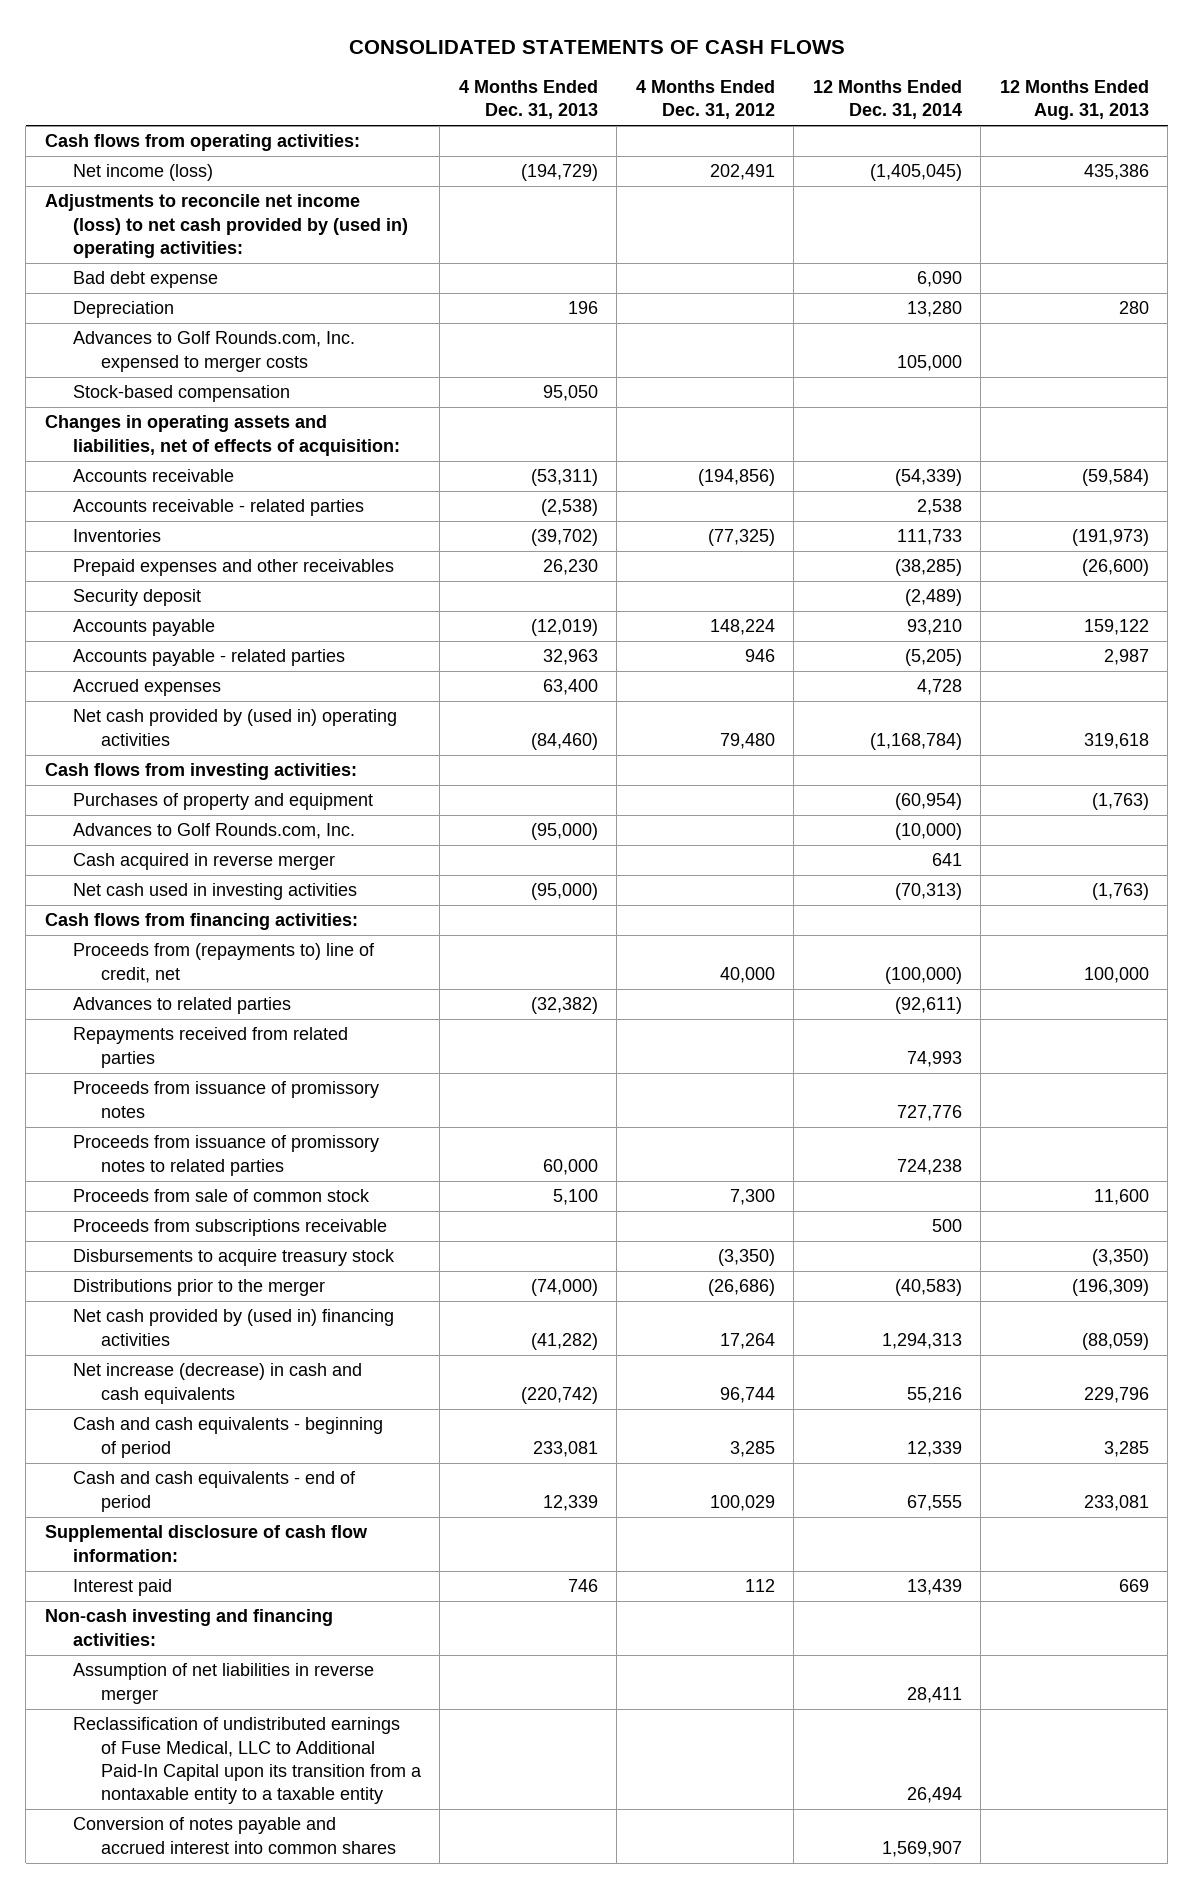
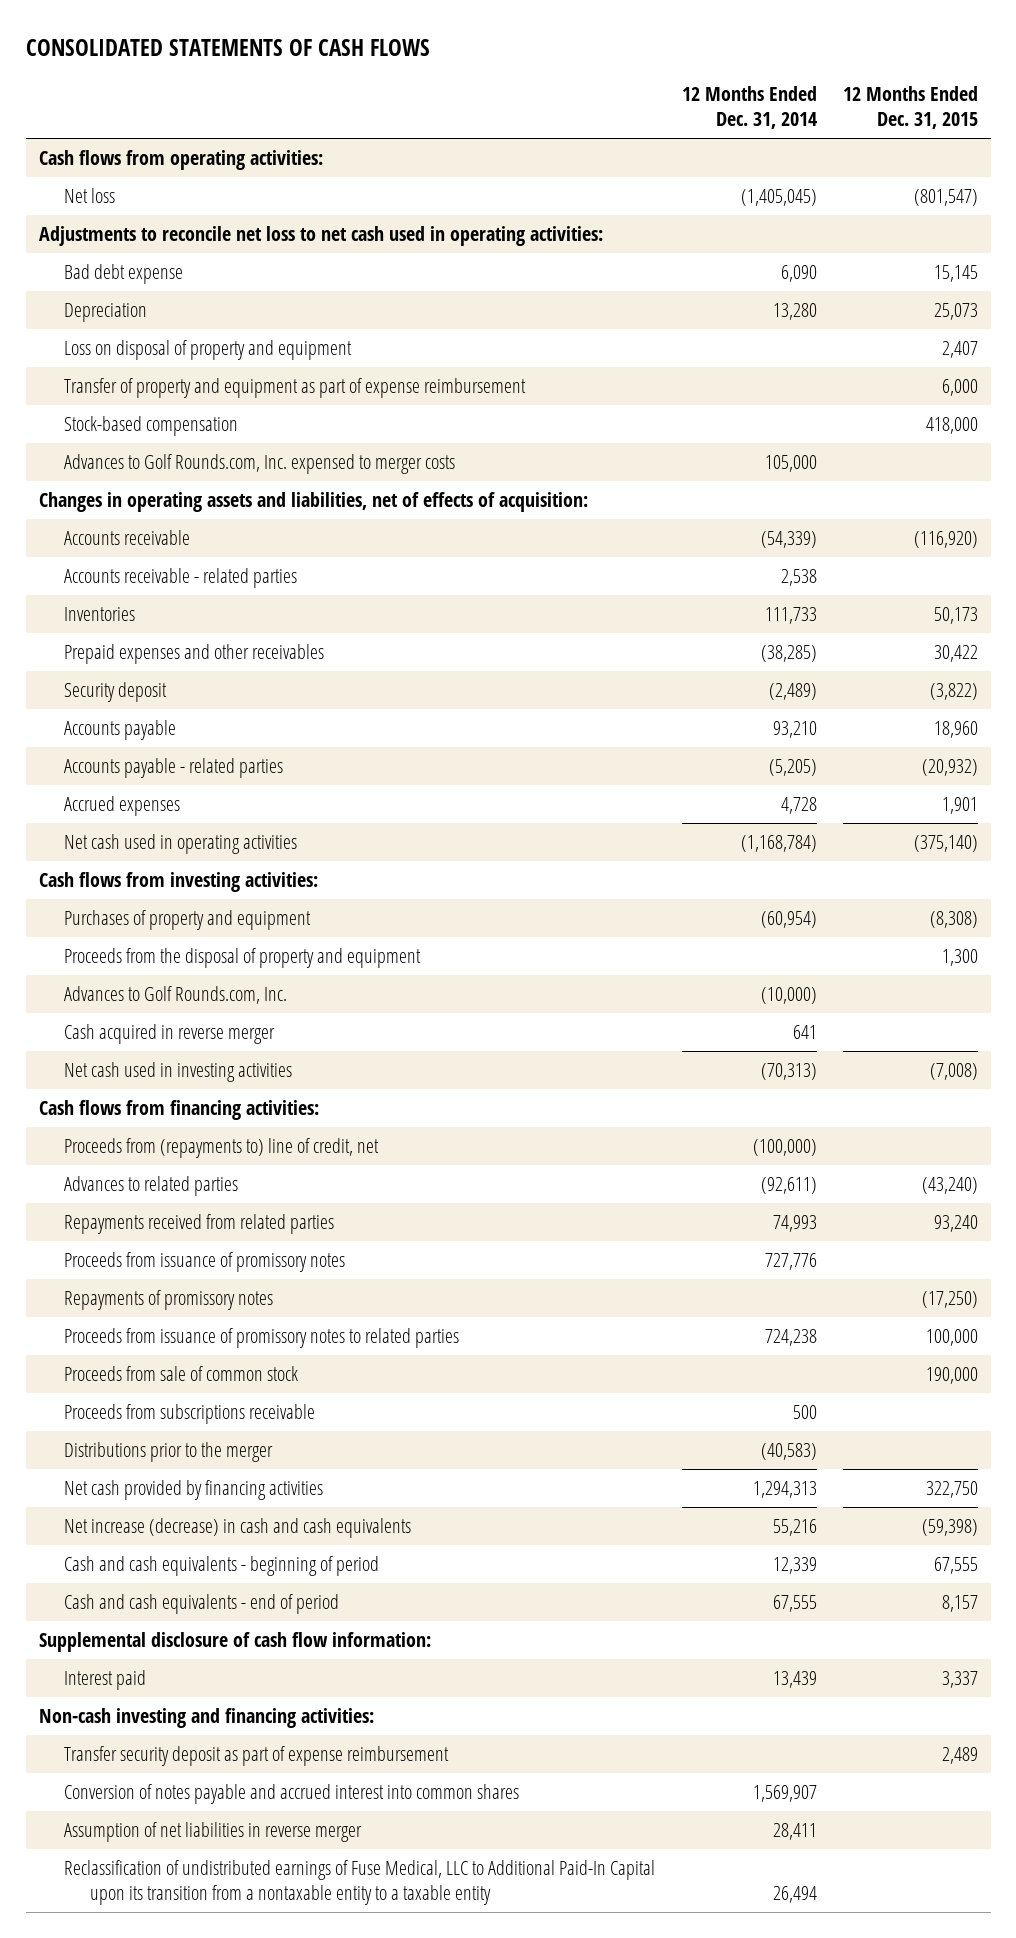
[458,80,598,120] 4 Months Ended Dec. 31, 2013 -> none
[635,80,775,120] 4 Months Ended Dec. 31, 2012 -> none
[999,80,1149,121] 12 Months Ended Aug. 31, 2013 -> none
none -> [842,86,978,130] 12 Months Ended Dec. 31, 2015
[72,164,213,182] Net income (loss) -> [64,187,116,203] Net loss
[44,194,408,258] Adjustments to reconcile net income (loss) to net cash provided by (used in) operating activities: -> [38,225,603,246] Adjustments to reconcile net loss to net cash used in operating activities:
none -> [64,339,353,360] Loss on disposal of property and equipment
none -> [64,377,527,398] Transfer of property and equipment as part of expense reimbursement
[72,331,355,372] Advances to Golf Rounds.com, Inc. expensed to merger costs -> [64,453,456,474] Advances to Golf Rounds.com, Inc. expensed to merger costs
[72,709,397,746] Net cash provided by (used in) operating activities -> [64,833,298,854] Net cash used in operating activities
none -> [64,947,422,968] Proceeds from the disposal of property and equipment
none -> [64,1289,274,1310] Repayments of promissory notes
[72,1249,395,1267] Disbursements to acquire treasury stock -> none
[72,1309,394,1346] Net cash provided by (used in) financing activities -> [64,1479,324,1500] Net cash provided by financing activities
none -> [64,1745,450,1766] Transfer security deposit as part of expense reimbursement
[72,1817,396,1854] Conversion of notes payable and accrued interest into common shares -> [64,1783,520,1804] Conversion of notes payable and accrued interest into common shares

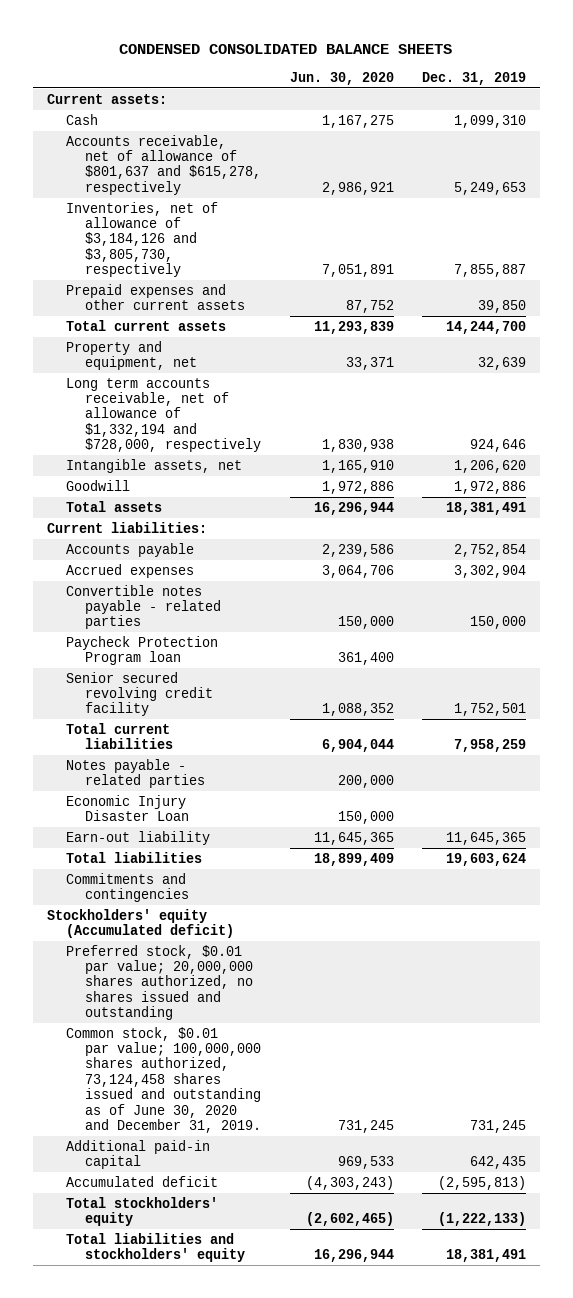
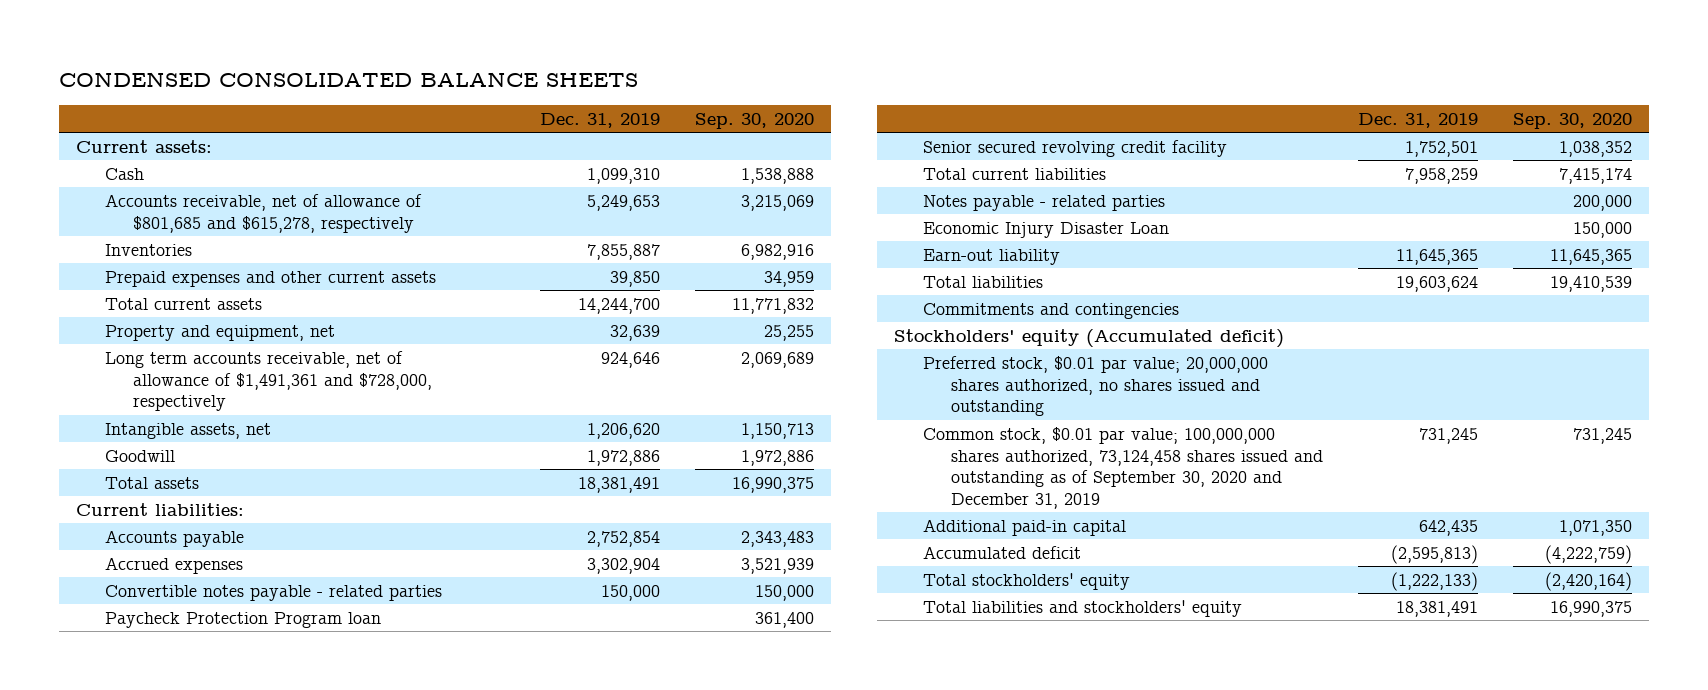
[289,71,394,85] Jun. 30, 2020 -> none
none -> [694,112,814,129] Sep. 30, 2020
[66,134,262,195] Accounts receivable, net of allowance of $801,637 and $615,278, respectively -> [104,193,422,233] Accounts receivable, net of allowance of $801,685 and $615,278, respectively
[66,201,219,278] Inventories, net of allowance of $3,184,126 and $3,805,730, respectively -> [104,243,192,256] Inventories
[66,377,262,453] Long term accounts receivable, net of allowance of $1,332,194 and $728,000, respectively -> [104,350,433,412] Long term accounts receivable, net of allowance of $1,491,361 and $728,000, respectively
[66,1026,262,1133] Common stock, $0.01 par value; 100,000,000 shares authorized, 73,124,458 shares issued and outstanding as of June 30, 2020 and December 31, 2019. -> [922,426,1324,509] Common stock, $0.01 par value; 100,000,000 shares authorized, 73,124,458 shares issued and outstanding as of September 30, 2020 and December 31, 2019

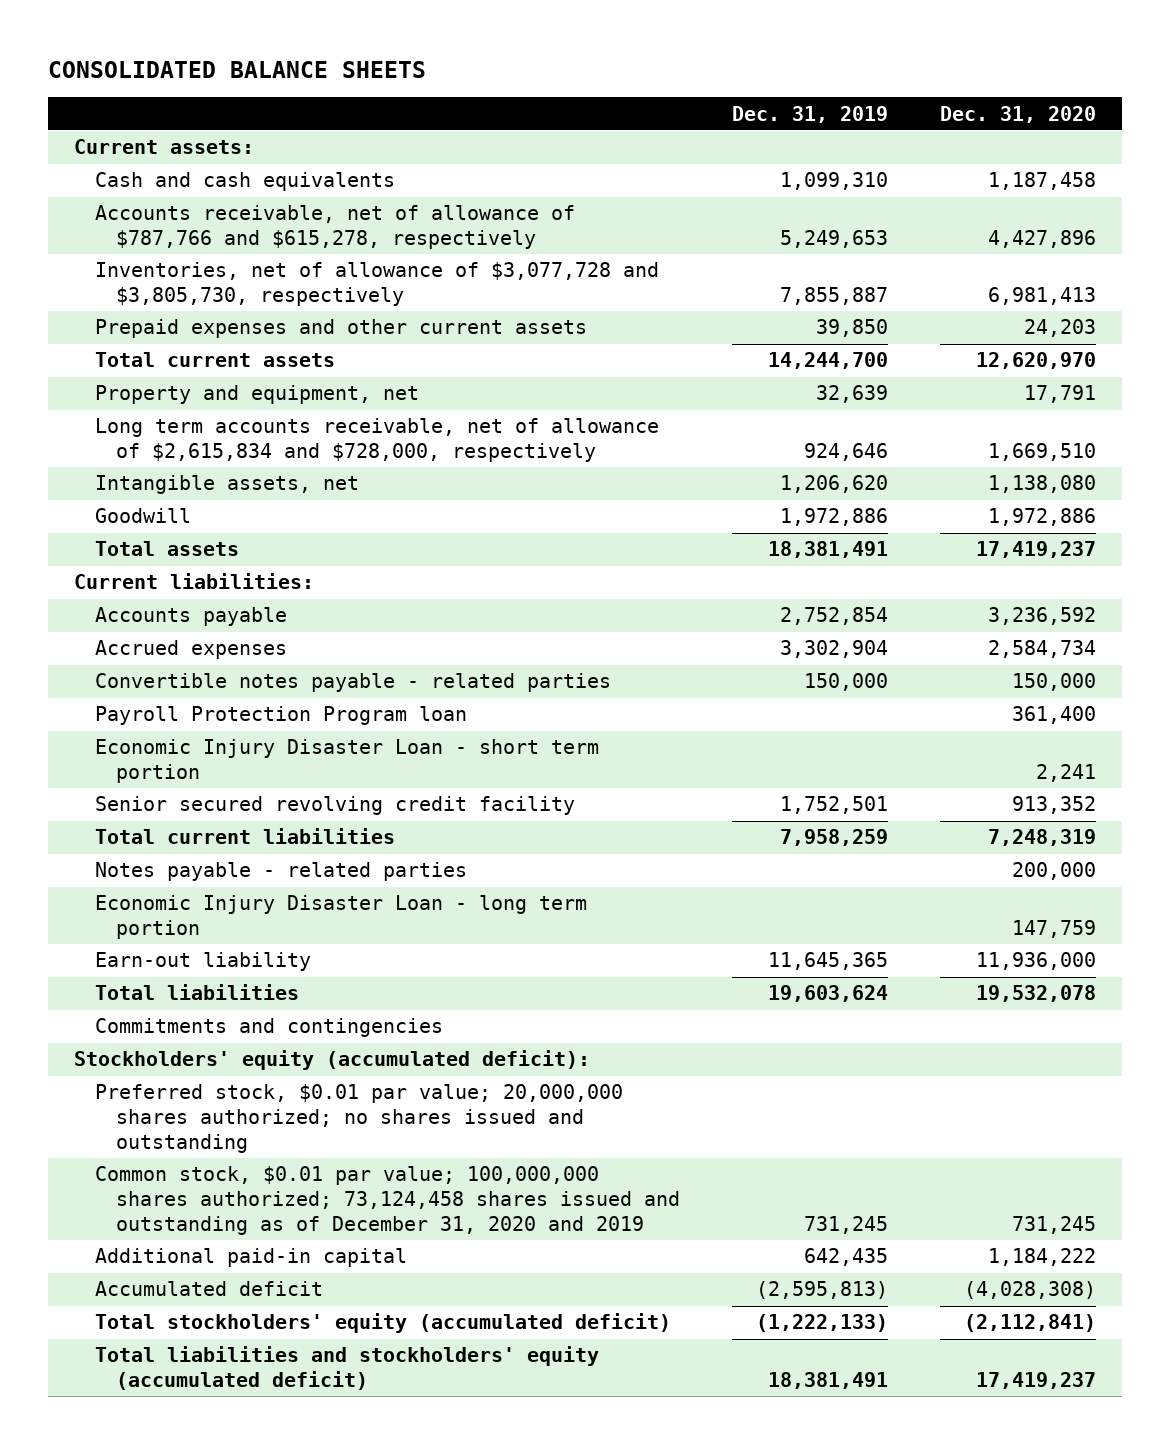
[58,71,638,87] CONDENSED CONSOLIDATED BALANCE SHEETS -> [47,60,426,78] CONSOLIDATED BALANCE SHEETS
[694,112,814,129] Sep. 30, 2020 -> none
none -> [940,105,1097,123] Dec. 31, 2020
[104,167,144,180] Cash -> [94,172,395,192] Cash and cash equivalents
[104,193,422,233] Accounts receivable, net of allowance of $801,685 and $615,278, respectively -> [94,205,575,250] Accounts receivable, net of allowance of $787,766 and $615,278, respectively
[104,243,192,256] Inventories -> [94,262,659,307] Inventories, net of allowance of $3,077,728 and $3,805,730, respectively
[104,350,433,412] Long term accounts receivable, net of allowance of $1,491,361 and $728,000, respectively -> [94,418,659,463] Long term accounts receivable, net of allowance of $2,615,834 and $728,000, respectively
[104,611,381,628] Paycheck Protection Program loan -> [94,706,467,726] Payroll Protection Program loan
none -> [94,739,599,784] Economic Injury Disaster Loan - short term portion
[922,221,1169,238] Economic Injury Disaster Loan -> [94,895,587,940] Economic Injury Disaster Loan - long term portion
[893,328,1284,348] Stockholders' equity (Accumulated deficit) -> [73,1050,590,1071] Stockholders' equity (accumulated deficit):
[922,355,1268,417] Preferred stock, $0.01 par value; 20,000,000 shares authorized, no shares issued and outstanding -> [94,1084,623,1153] Preferred stock, $0.01 par value; 20,000,000 shares authorized; no shares issued and outstanding
[922,426,1324,509] Common stock, $0.01 par value; 100,000,000 shares authorized, 73,124,458 shares issued and outstanding as of September 30, 2020 and December 31, 2019 -> [94,1166,681,1235] Common stock, $0.01 par value; 100,000,000 shares authorized; 73,124,458 shares issued and outstanding as of December 31, 2020 and 2019
[922,572,1130,590] Total stockholders' equity -> [94,1313,671,1334] Total stockholders' equity (accumulated deficit)
[922,599,1242,617] Total liabilities and stockholders' equity -> [94,1346,599,1391] Total liabilities and stockholders' equity (accumulated deficit)

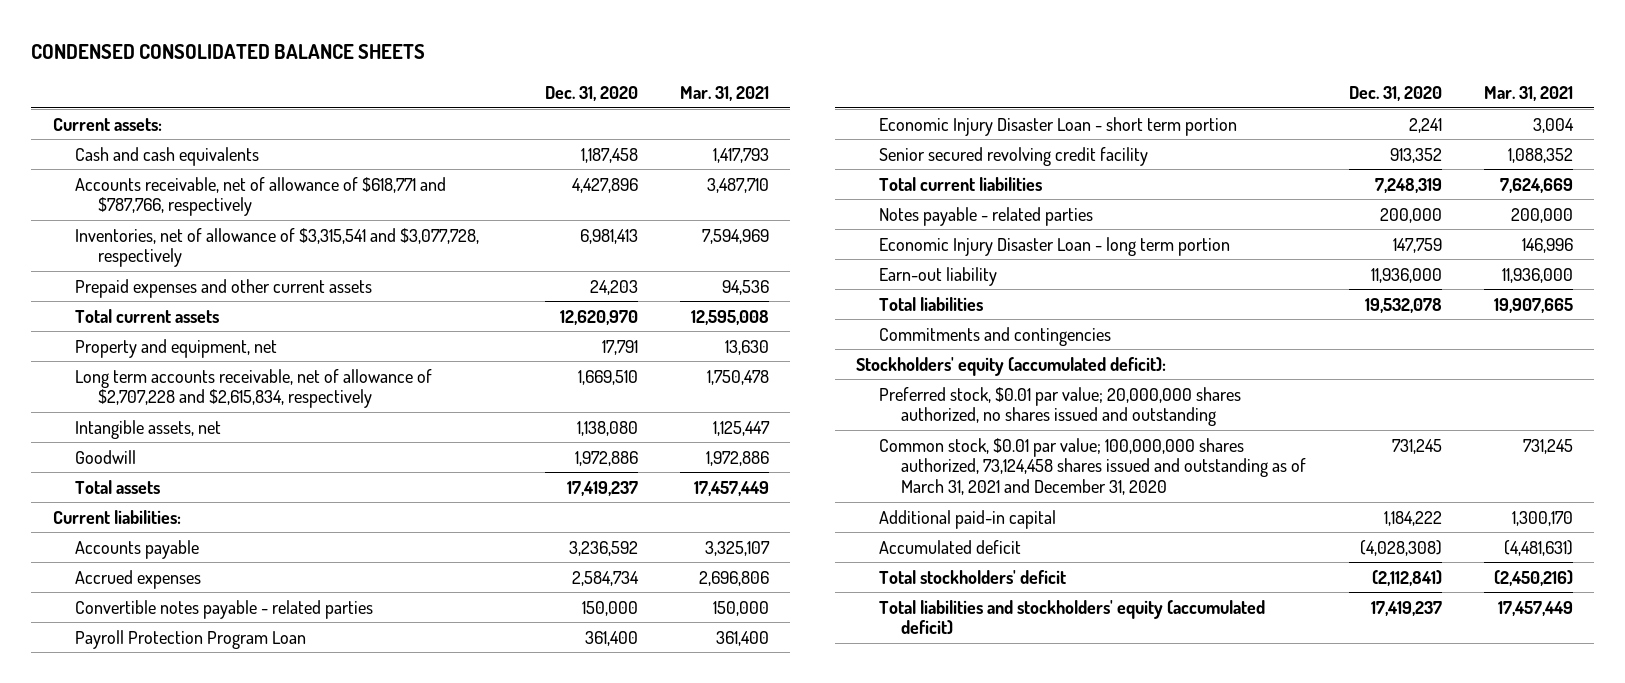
[47,60,426,78] CONSOLIDATED BALANCE SHEETS -> [31,44,426,60] CONDENSED CONSOLIDATED BALANCE SHEETS
[732,105,889,123] Dec. 31, 2019 -> none
none -> [680,86,770,102] Mar. 31, 2021
[94,205,575,250] Accounts receivable, net of allowance of $787,766 and $615,278, respectively -> [75,176,447,217] Accounts receivable, net of allowance of $618,771 and $787,766, respectively
[94,262,659,307] Inventories, net of allowance of $3,077,728 and $3,805,730, respectively -> [75,227,480,268] Inventories, net of allowance of $3,315,541 and $3,077,728, respectively
[94,418,659,463] Long term accounts receivable, net of allowance of $2,615,834 and $728,000, respectively -> [75,368,433,409] Long term accounts receivable, net of allowance of $2,707,228 and $2,615,834, respectively
[94,706,467,726] Payroll Protection Program loan -> [75,629,307,649] Payroll Protection Program Loan
[94,1084,623,1153] Preferred stock, $0.01 par value; 20,000,000 shares authorized; no shares issued and outstanding -> [878,386,1241,427] Preferred stock, $0.01 par value; 20,000,000 shares authorized, no shares issued and outstanding
[94,1166,681,1235] Common stock, $0.01 par value; 100,000,000 shares authorized; 73,124,458 shares issued and outstanding as of December 31, 2020 and 2019 -> [878,437,1307,496] Common stock, $0.01 par value; 100,000,000 shares authorized, 73,124,458 shares issued and outstanding as of March 31, 2021 and December 31, 2020
[94,1313,671,1334] Total stockholders' equity (accumulated deficit) -> [878,569,1066,584] Total stockholders' deficit

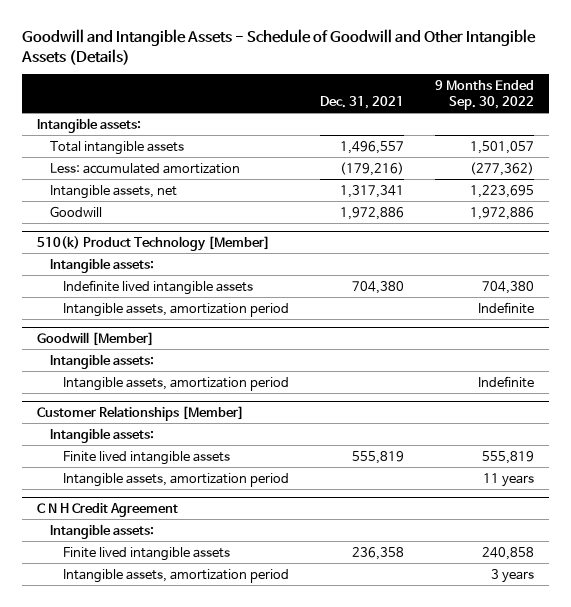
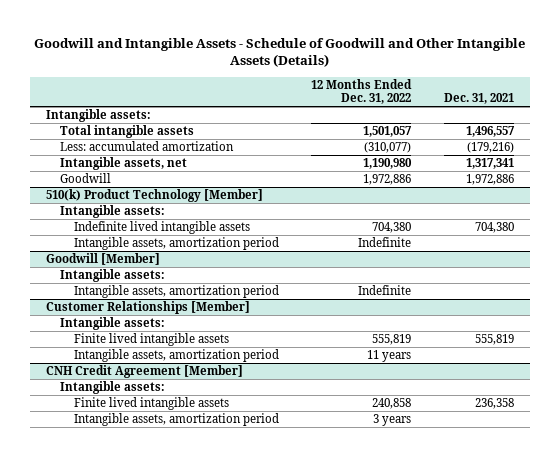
[434,79,534,111] 9 Months Ended Sep. 30, 2022 -> none
none -> [311,79,413,105] 12 Months Ended Dec. 31, 2022
[37,502,179,517] C N H Credit Agreement -> [45,365,243,379] CNH Credit Agreement [Member]

